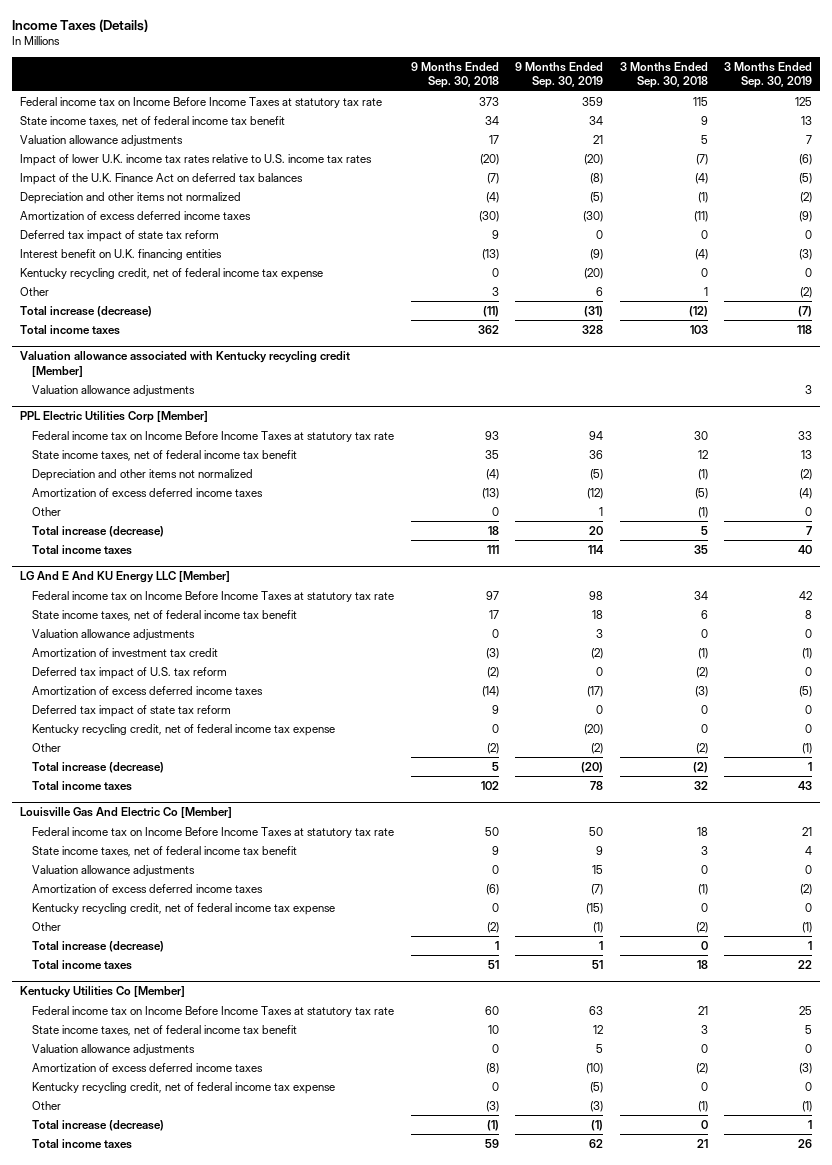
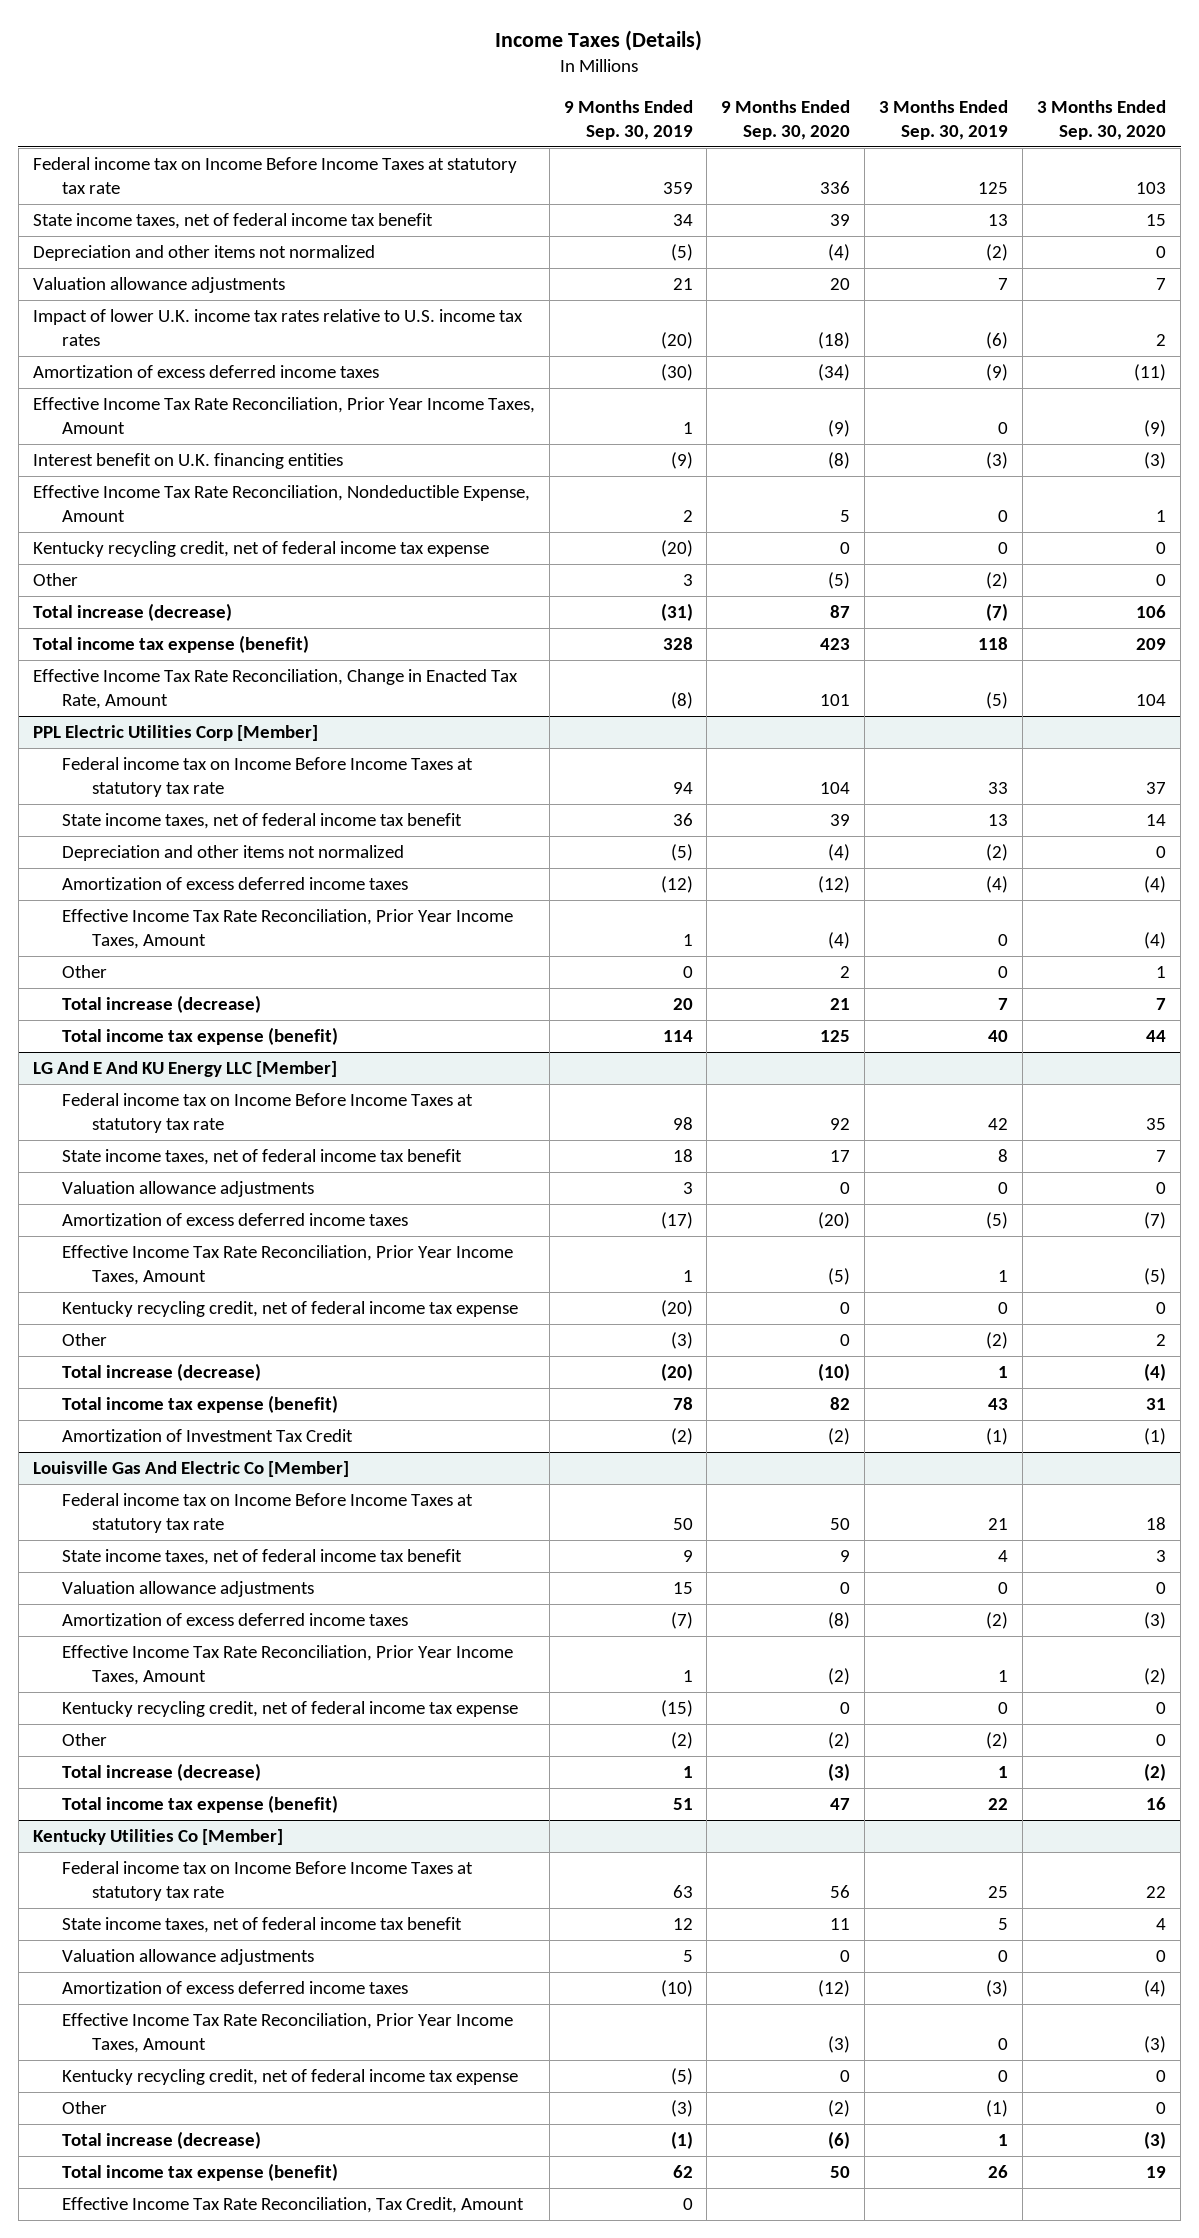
[410,61,499,89] 9 Months Ended Sep. 30, 2018 -> none
[619,61,708,89] 3 Months Ended Sep. 30, 2018 -> none
none -> [721,100,851,140] 9 Months Ended Sep. 30, 2020
none -> [1037,100,1167,140] 3 Months Ended Sep. 30, 2020
[19,191,241,204] Depreciation and other items not normalized -> [32,245,375,262] Depreciation and other items not normalized
[19,172,303,185] Impact of the U.K. Finance Act on deferred tax balances -> none
[19,229,219,242] Deferred tax impact of state tax reform -> none
none -> [32,397,535,434] Effective Income Tax Rate Reconciliation, Prior Year Income Taxes, Amount
none -> [32,485,530,522] Effective Income Tax Rate Reconciliation, Nondeductible Expense, Amount
[596,286,604,296] 6 -> [682,574,693,587] 3
[19,351,350,377] Valuation allowance associated with Kentucky recycling credit [Member] -> none
[32,384,196,396] Valuation allowance adjustments -> none
[19,324,120,335] Total income taxes -> [32,635,309,654] Total income tax expense (benefit)
none -> [32,669,518,709] Effective Income Tax Rate Reconciliation, Change in Enacted Tax Rate, Amount
none -> [62,909,514,949] Effective Income Tax Rate Reconciliation, Prior Year Income Taxes, Amount
[599,506,604,516] 1 -> [682,966,693,979] 0
[32,544,133,555] Total income taxes -> [62,1027,339,1046] Total income tax expense (benefit)
[32,647,219,657] Amortization of investment tax credit -> none
[32,666,228,679] Deferred tax impact of U.S. tax reform -> none
[32,704,232,717] Deferred tax impact of state tax reform -> none
none -> [62,1245,514,1285] Effective Income Tax Rate Reconciliation, Prior Year Income Taxes, Amount
[591,742,604,754] (2) -> [670,1332,693,1350] (3)
[802,742,813,754] (1) -> [986,1332,1009,1350] (2)
[32,780,133,791] Total income taxes -> [62,1395,339,1414] Total income tax expense (benefit)
none -> [62,1429,354,1443] Amortization of Investment Tax Credit
none -> [62,1645,514,1685] Effective Income Tax Rate Reconciliation, Prior Year Income Taxes, Amount
[593,921,604,933] (1) -> [670,1732,693,1750] (2)
[802,921,813,933] (1) -> [986,1732,1009,1750] (2)
[32,959,133,970] Total income taxes -> [62,1795,339,1814] Total income tax expense (benefit)
none -> [62,2013,514,2053] Effective Income Tax Rate Reconciliation, Prior Year Income Taxes, Amount
[32,1138,133,1149] Total income taxes -> [62,2163,339,2182] Total income tax expense (benefit)
none -> [62,2197,525,2214] Effective Income Tax Rate Reconciliation, Tax Credit, Amount

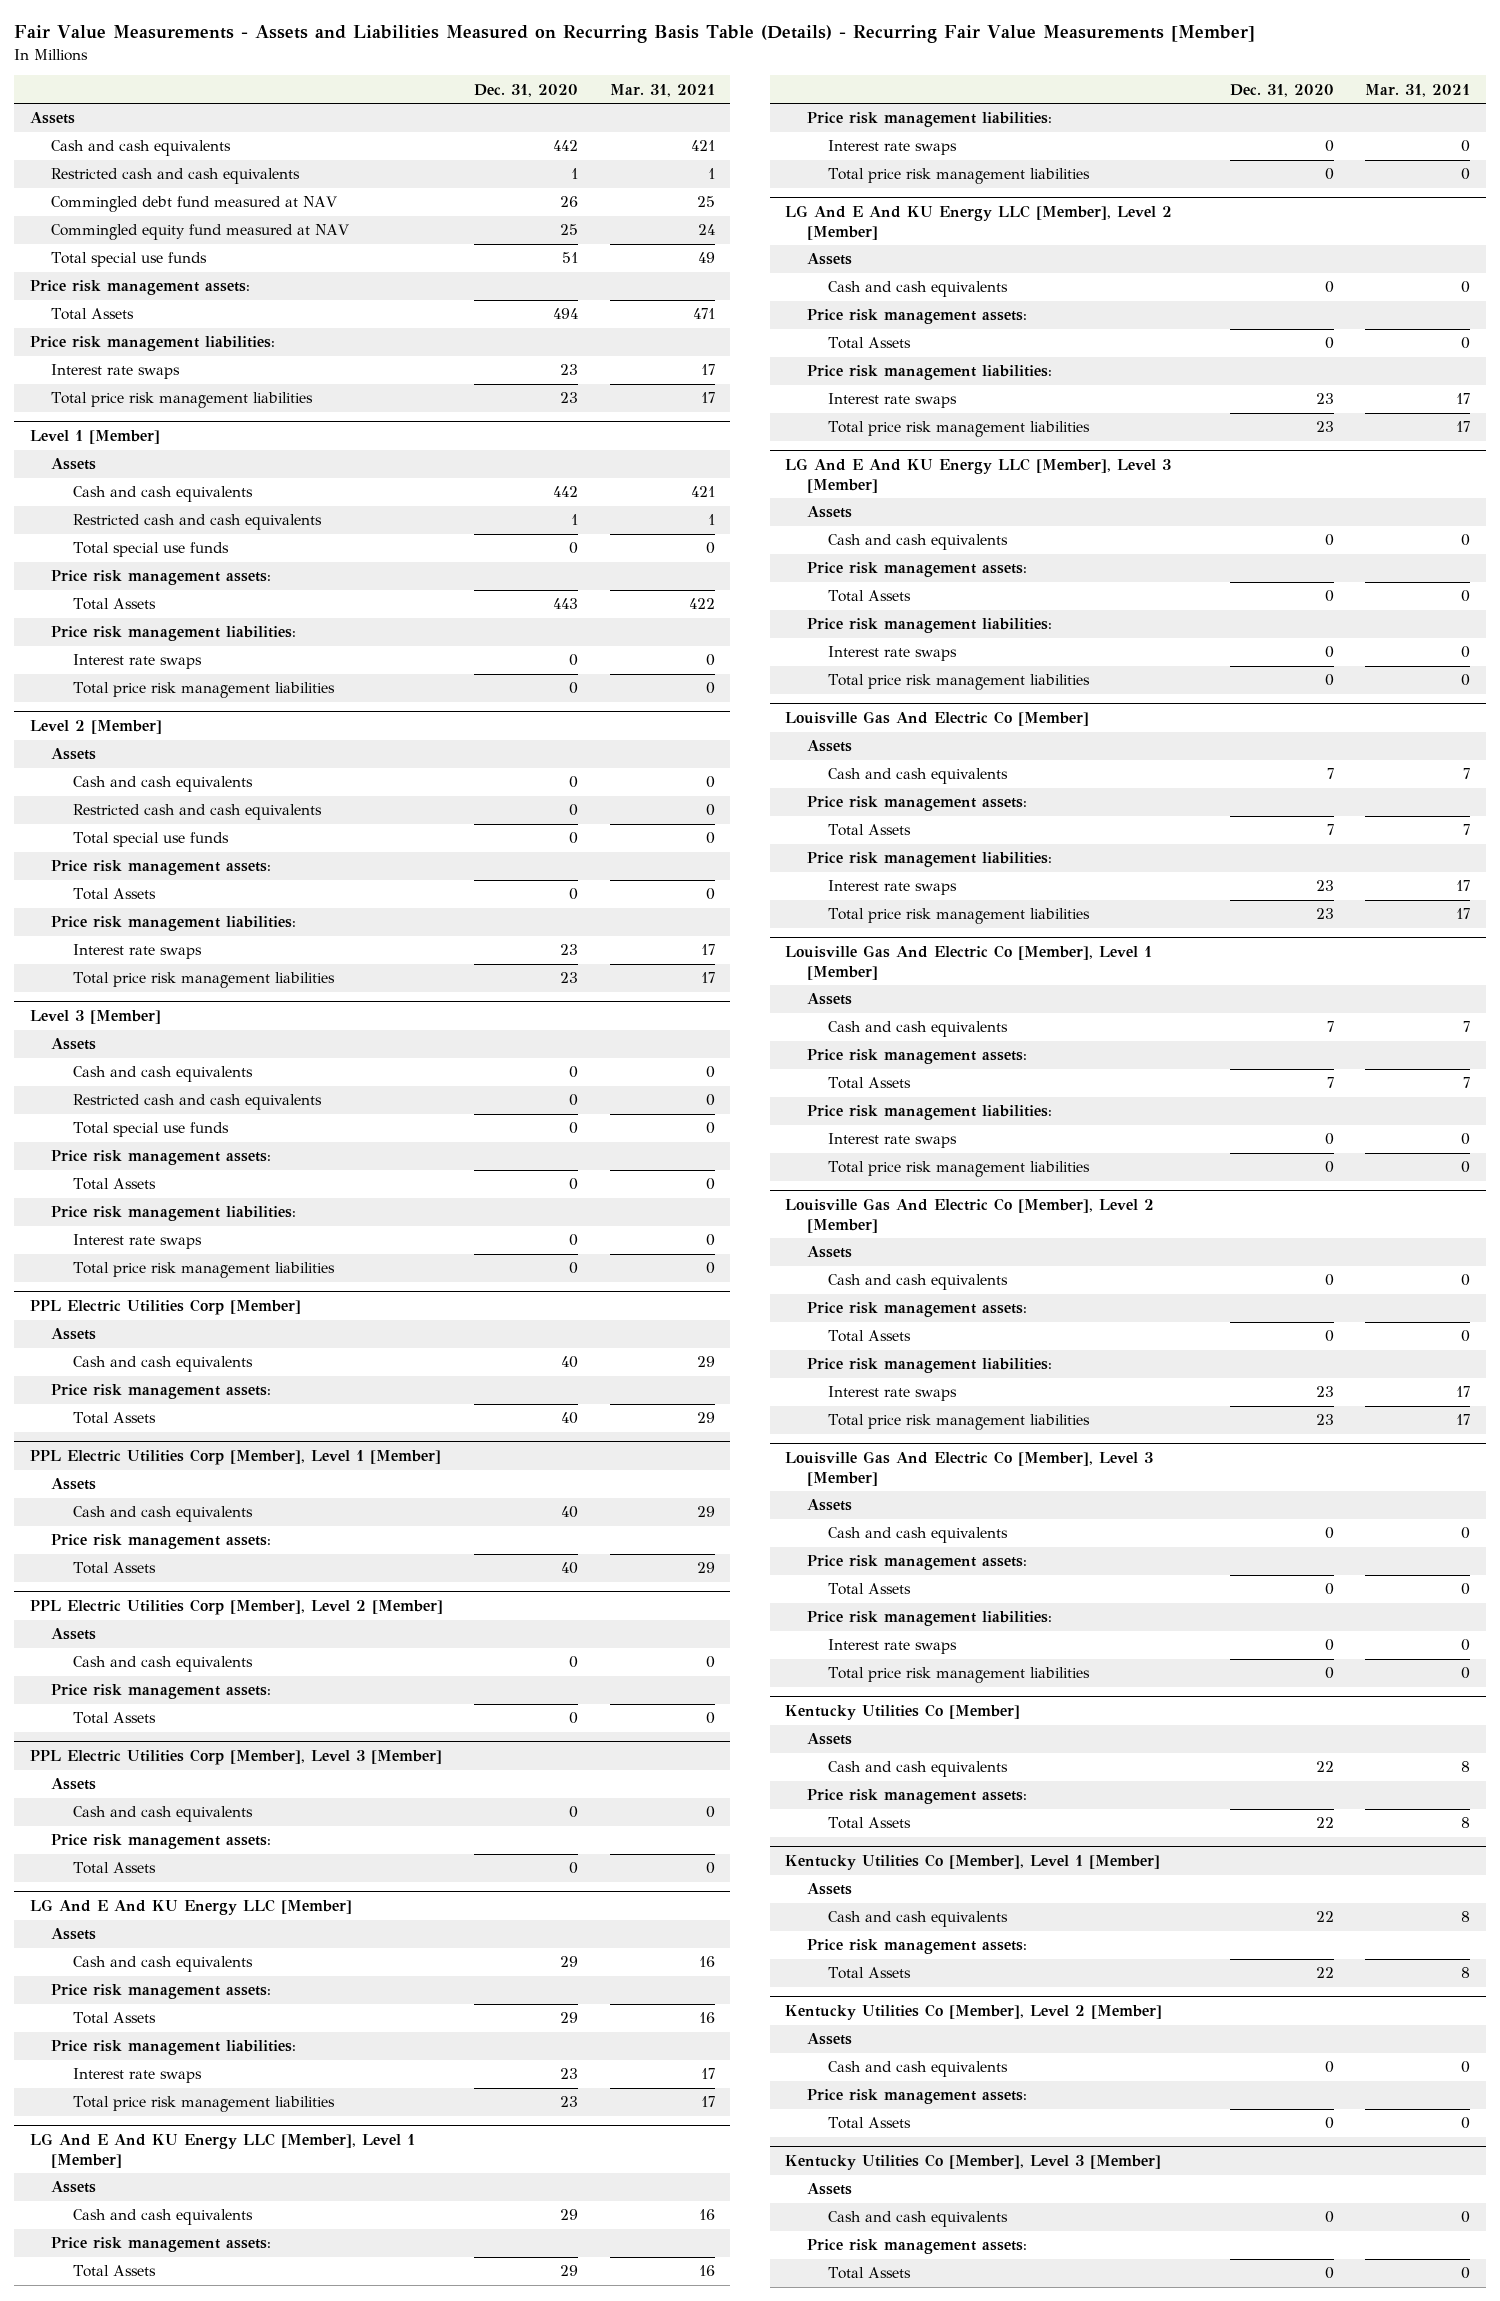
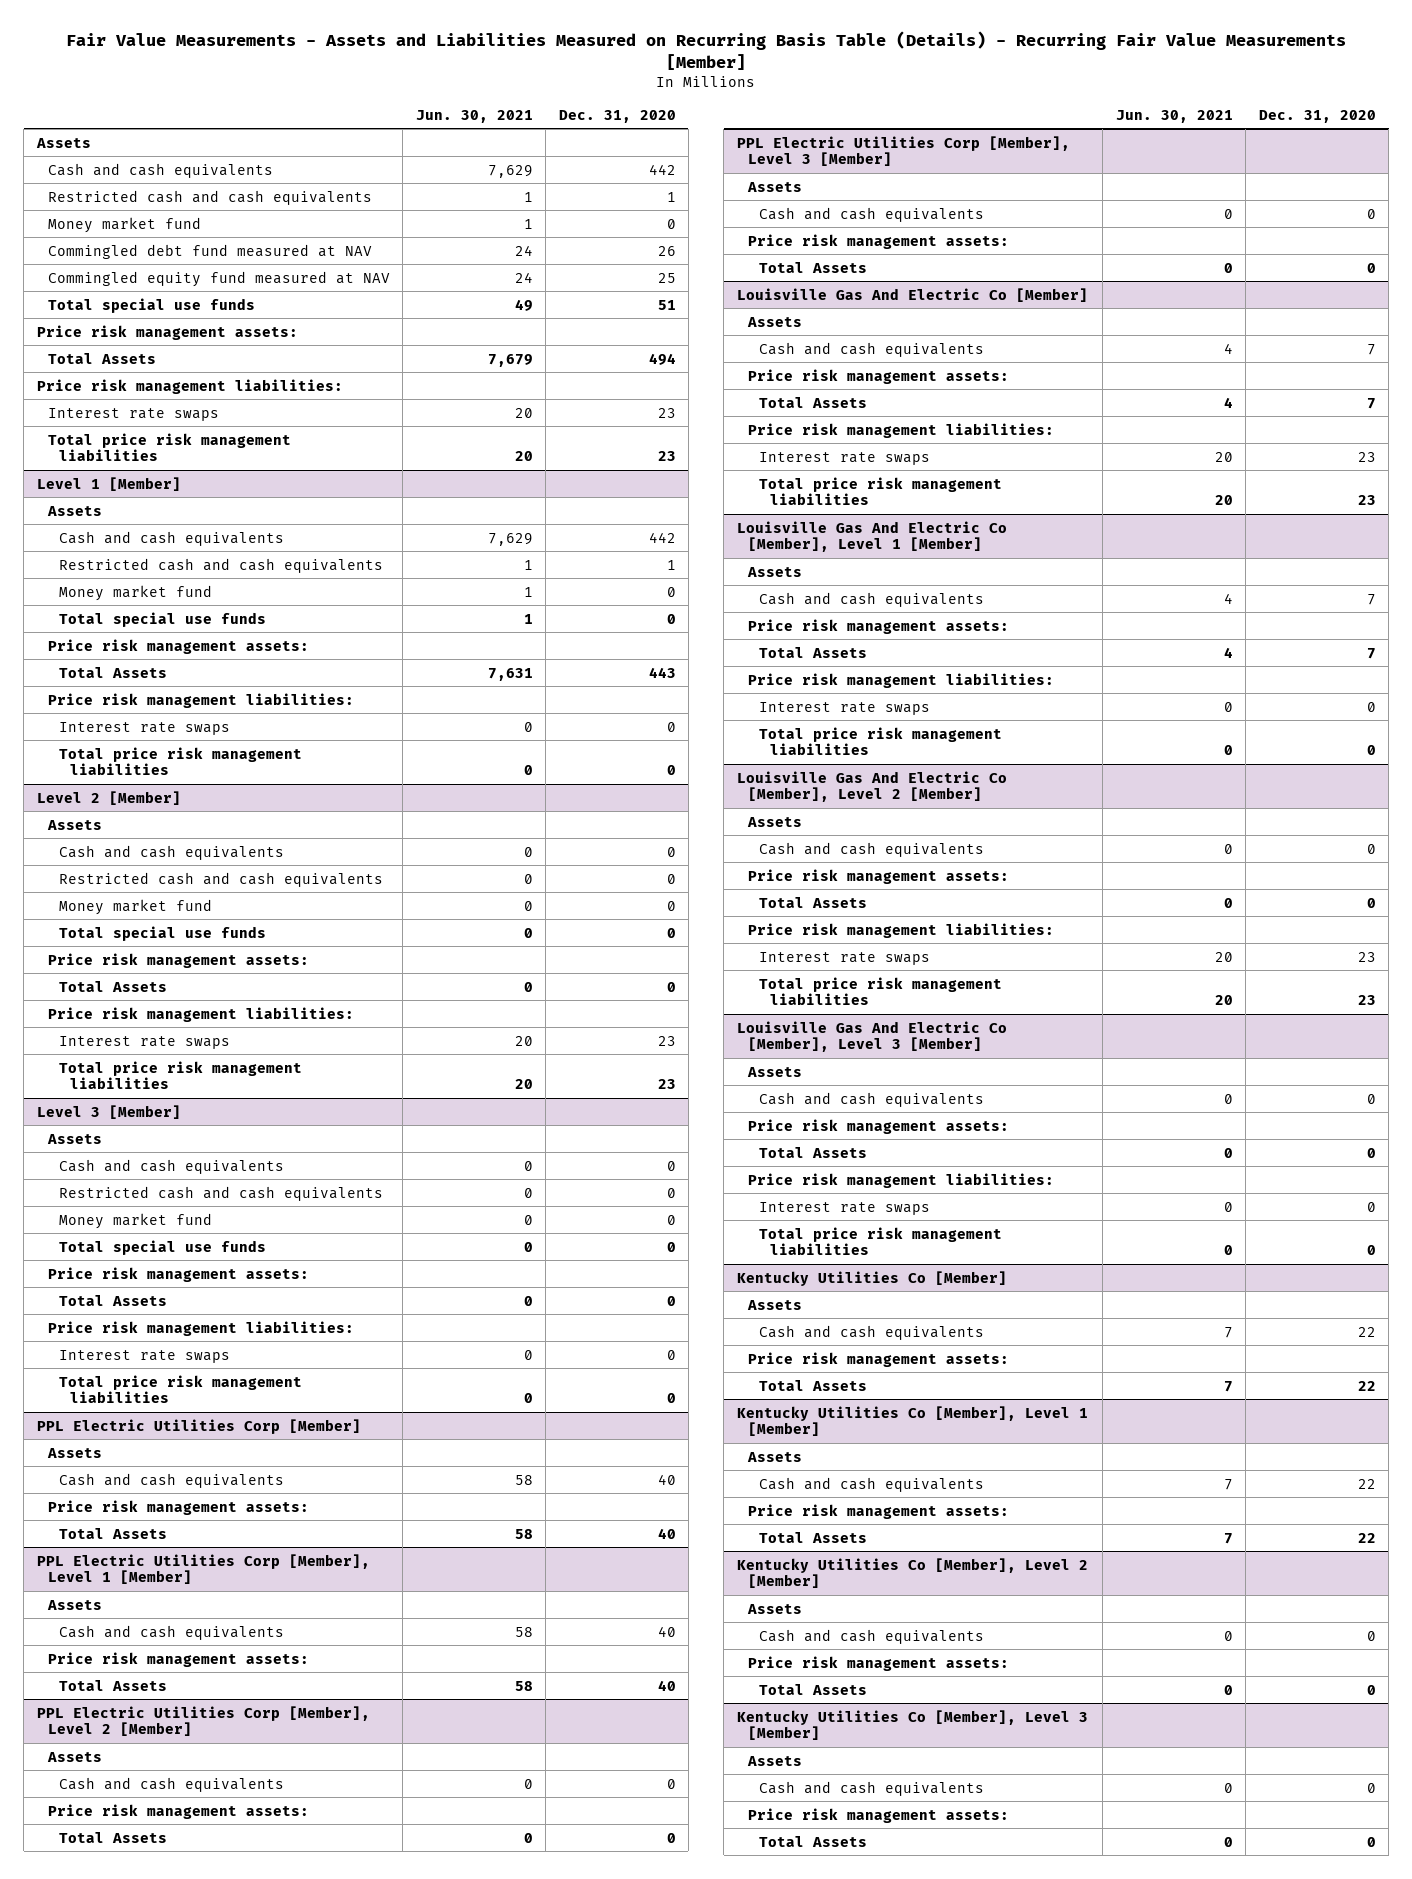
[609,83,715,97] Mar. 31, 2021 -> none
none -> [415,109,533,123] Jun. 30, 2021
none -> [47,216,201,233] Money market fund
none -> [58,584,212,601] Money market fund
none -> [58,898,212,915] Money market fund
none -> [58,1212,212,1229] Money market fund
[29,1899,352,1916] LG And E And KU Energy LLC [Member] -> none
[51,1928,97,1941] Assets -> none
[72,1956,253,1973] Cash and cash equivalents -> none
[51,1984,272,2000] Price risk management assets: -> none
[72,2012,156,2025] Total Assets -> none
[51,2040,297,2056] Price risk management liabilities: -> none
[72,2068,202,2084] Interest rate swaps -> none
[72,2096,335,2113] Total price risk management liabilities -> none
[29,2133,415,2168] LG And E And KU Energy LLC [Member], Level 1 [Member] -> none
[51,2181,97,2194] Assets -> none
[72,2209,253,2226] Cash and cash equivalents -> none
[51,2237,272,2253] Price risk management assets: -> none
[72,2265,156,2278] Total Assets -> none
[806,112,1052,128] Price risk management liabilities: -> none
[828,140,958,156] Interest rate swaps -> none
[828,168,1091,185] Total price risk management liabilities -> none
[785,205,1173,240] LG And E And KU Energy LLC [Member], Level 2 [Member] -> none
[806,253,852,266] Assets -> none
[828,281,1009,298] Cash and cash equivalents -> none
[806,309,1027,325] Price risk management assets: -> none
[828,337,912,350] Total Assets -> none
[806,365,1052,381] Price risk management liabilities: -> none
[828,393,958,409] Interest rate swaps -> none
[828,421,1091,438] Total price risk management liabilities -> none
[785,458,1172,493] LG And E And KU Energy LLC [Member], Level 3 [Member] -> none
[806,506,852,519] Assets -> none
[828,534,1009,551] Cash and cash equivalents -> none
[806,562,1027,578] Price risk management assets: -> none
[828,590,912,603] Total Assets -> none
[806,618,1052,634] Price risk management liabilities: -> none
[828,646,958,662] Interest rate swaps -> none
[828,674,1091,691] Total price risk management liabilities -> none

